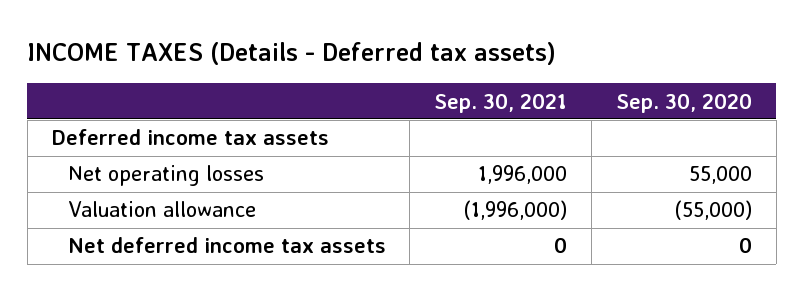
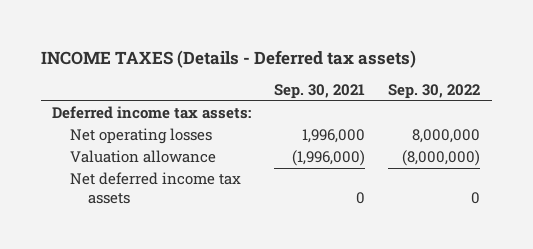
[615,92,752,113] Sep. 30, 2020 -> none
none -> [388,83,481,99] Sep. 30, 2022
[51,129,329,146] Deferred income tax assets -> [52,106,252,120] Deferred income tax assets:

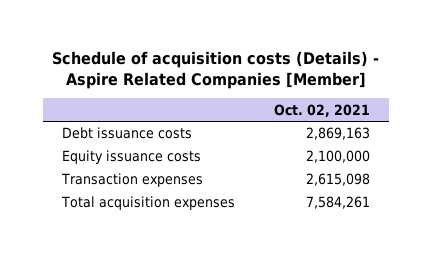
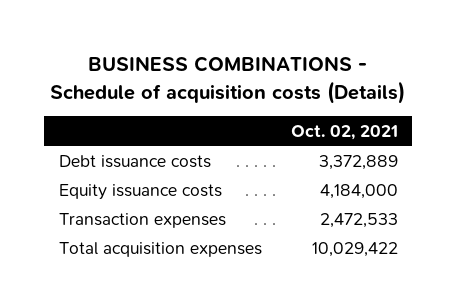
[51,50,379,89] Schedule of acquisition costs (Details) - Aspire Related Companies [Member] -> [50,56,406,104] BUSINESS COMBINATIONS - Schedule of acquisition costs (Details)
[305,127,370,141] 2,869,163 -> [318,154,398,170] 3,372,889
[305,150,370,164] 2,100,000 -> [319,183,398,199] 4,184,000
[305,173,370,187] 2,615,098 -> [319,212,398,228] 2,472,533
[305,196,370,210] 7,584,261 -> [311,241,398,257] 10,029,422

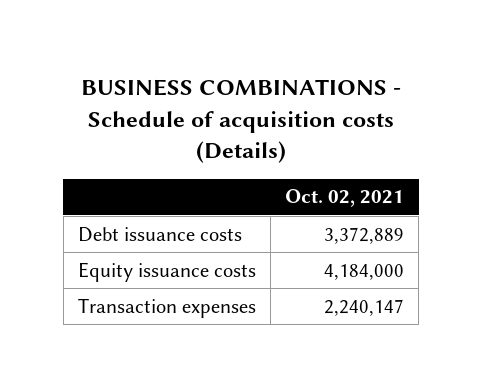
[58,241,262,257] Total acquisition expenses -> none
[319,212,398,228] 2,472,533 -> [324,298,405,316] 2,240,147

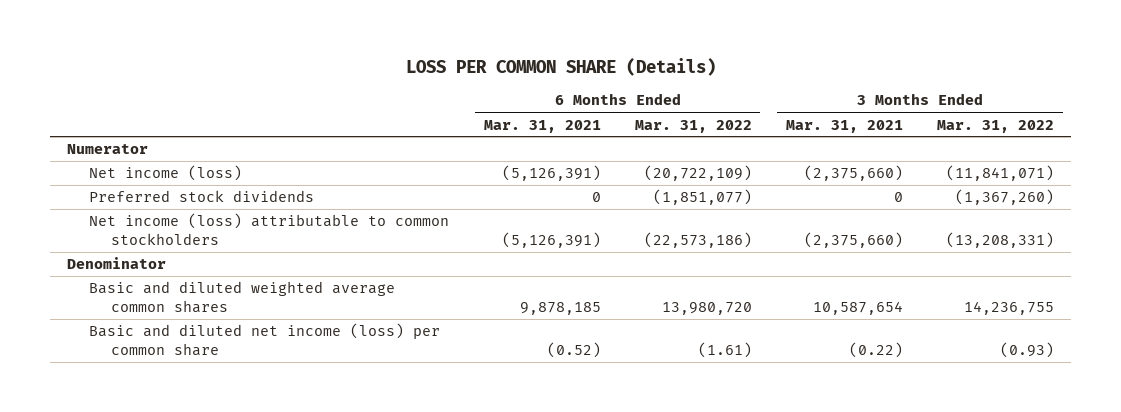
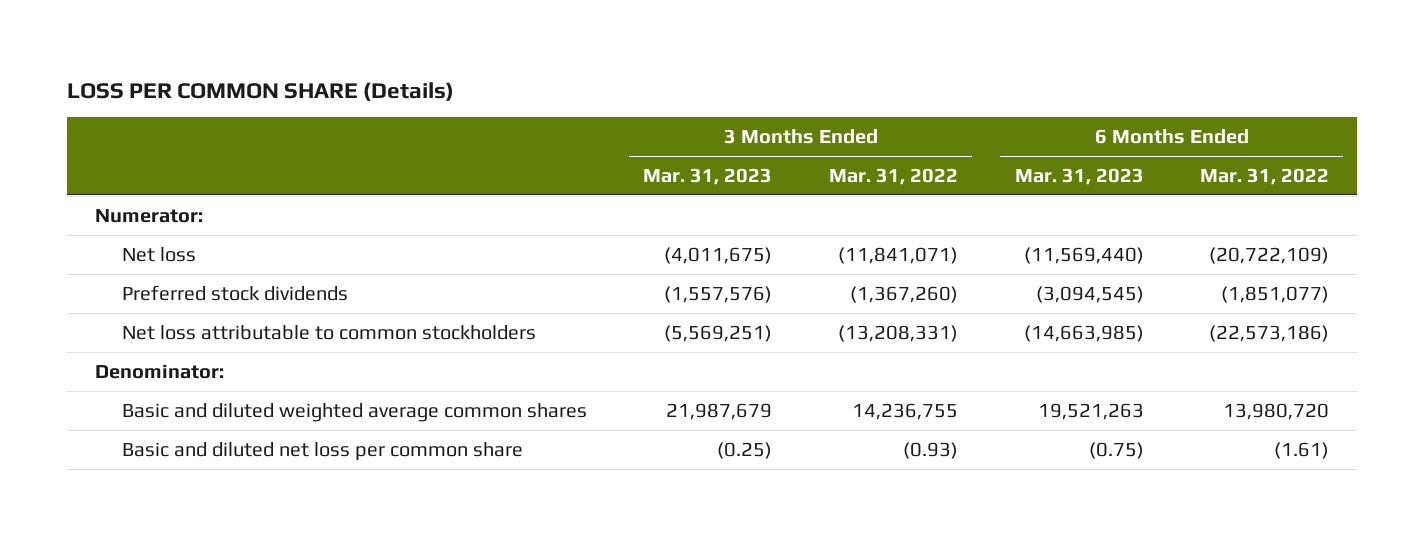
[483,119,601,133] Mar. 31, 2021 -> none
[785,119,903,133] Mar. 31, 2021 -> none
none -> [643,167,773,185] Mar. 31, 2023
none -> [1014,167,1144,185] Mar. 31, 2023
[67,144,149,155] Numerator -> [95,208,204,223] Numerator:
[89,165,243,182] Net income (loss) -> [121,246,196,262] Net loss
[89,213,450,246] Net income (loss) attributable to common stockholders -> [121,324,536,340] Net loss attributable to common stockholders
[67,257,167,270] Denominator -> [95,363,225,379] Denominator:
[89,323,441,357] Basic and diluted net income (loss) per common share -> [121,441,523,461] Basic and diluted net loss per common share

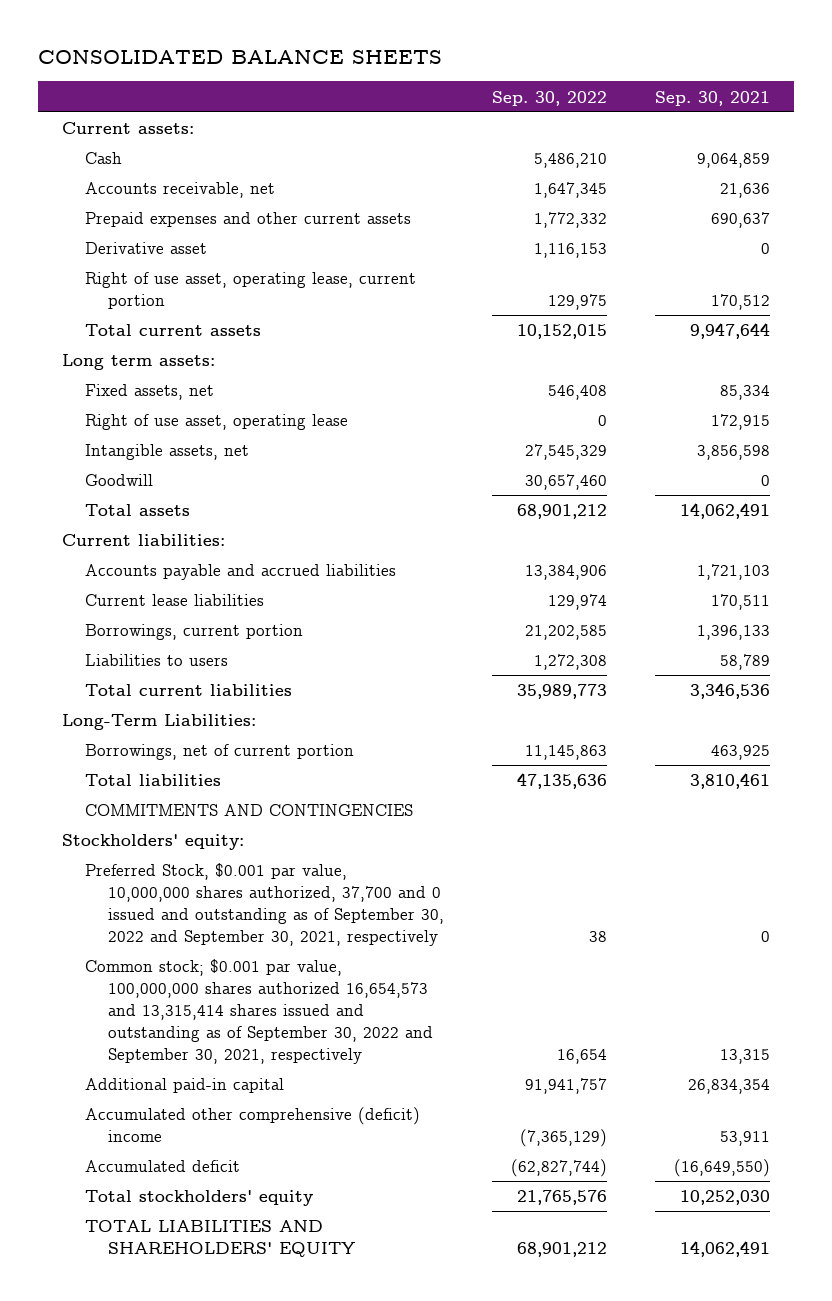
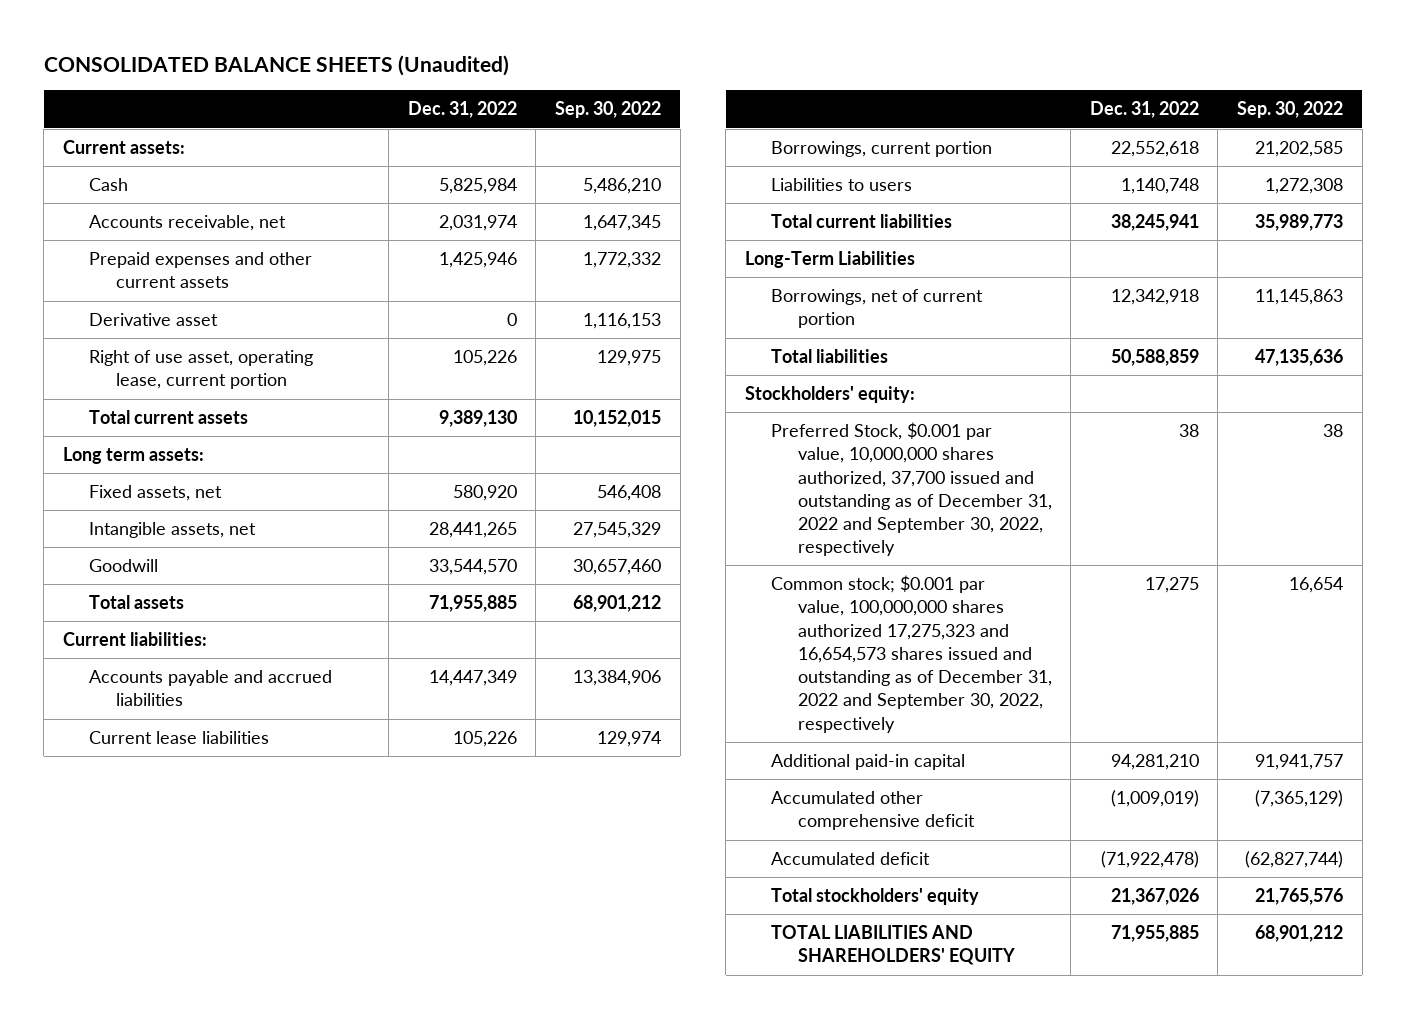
[37,50,442,65] CONSOLIDATED BALANCE SHEETS -> [43,54,509,76] CONSOLIDATED BALANCE SHEETS (Unaudited)
[655,90,771,106] Sep. 30, 2021 -> none
none -> [407,101,517,119] Dec. 31, 2022
[84,414,348,431] Right of use asset, operating lease -> none
[61,714,256,731] Long-Term Liabilities: -> [744,251,915,269] Long-Term Liabilities
[84,804,413,817] COMMITMENTS AND CONTINGENCIES -> none
[84,863,444,946] Preferred Stock, $0.001 par value, 10,000,000 shares authorized, 37,700 and 0 issued and outstanding as of September 30, 2022 and September 30, 2021, respectively -> [771,422,1052,557] Preferred Stock, $0.001 par value, 10,000,000 shares authorized, 37,700 issued and outstanding as of December 31, 2022 and September 30, 2022, respectively
[84,959,433,1064] Common stock; $0.001 par value, 100,000,000 shares authorized 16,654,573 and 13,315,414 shares issued and outstanding as of September 30, 2022 and September 30, 2021, respectively -> [771,575,1052,733] Common stock; $0.001 par value, 100,000,000 shares authorized 17,275,323 and 16,654,573 shares issued and outstanding as of December 31, 2022 and September 30, 2022, respectively
[84,1107,420,1143] Accumulated other comprehensive (deficit) income -> [771,791,975,831] Accumulated other comprehensive deficit

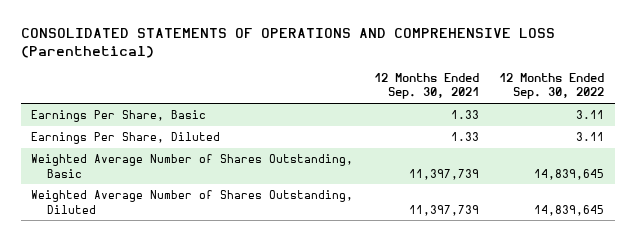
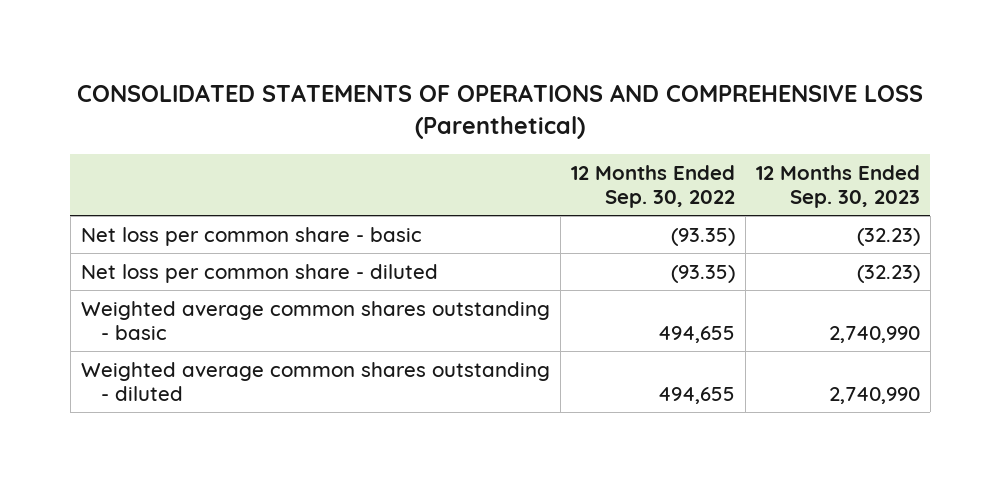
[373,73,479,100] 12 Months Ended Sep. 30, 2021 -> none
none -> [755,164,920,208] 12 Months Ended Sep. 30, 2023
[31,110,207,123] Earnings Per Share, Basic -> [80,226,422,246] Net loss per common share - basic
[576,110,605,120] 3.11 -> [670,227,735,246] (93.35)
[31,132,221,145] Earnings Per Share, Diluted -> [80,263,438,283] Net loss per common share - diluted
[576,132,605,142] 3.11 -> [670,264,735,283] (93.35)
[31,154,354,178] Weighted Average Number of Shares Outstanding, Basic -> [80,300,550,340] Weighted average common shares outstanding - basic
[534,168,605,180] 14,839,645 -> [657,325,735,343] 494,655
[31,190,354,214] Weighted Average Number of Shares Outstanding, Diluted -> [80,361,550,401] Weighted average common shares outstanding - diluted
[534,204,605,216] 14,839,645 -> [657,386,735,404] 494,655

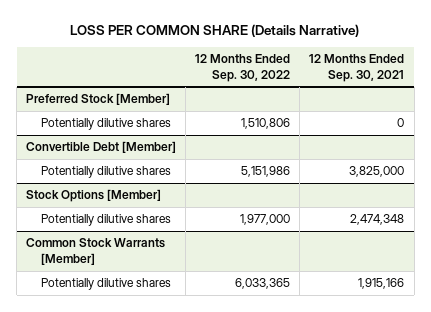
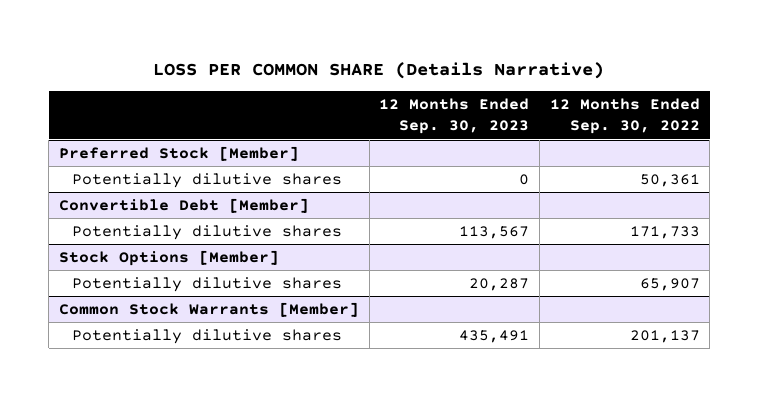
[309,54,405,82] 12 Months Ended Sep. 30, 2021 -> none
none -> [379,98,530,135] 12 Months Ended Sep. 30, 2023
[241,118,291,130] 1,510,806 -> [639,174,700,188] 50,361
[241,166,291,178] 5,151,986 -> [629,226,700,240] 171,733
[240,214,291,226] 1,977,000 -> [639,278,700,292] 65,907
[235,278,291,290] 6,033,365 -> [629,330,700,344] 201,137

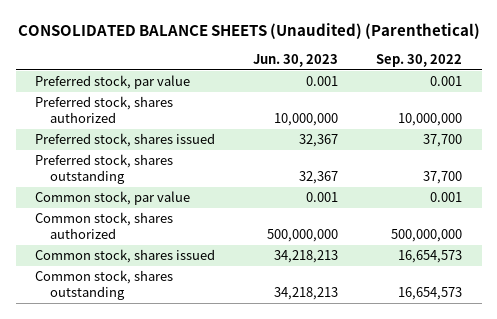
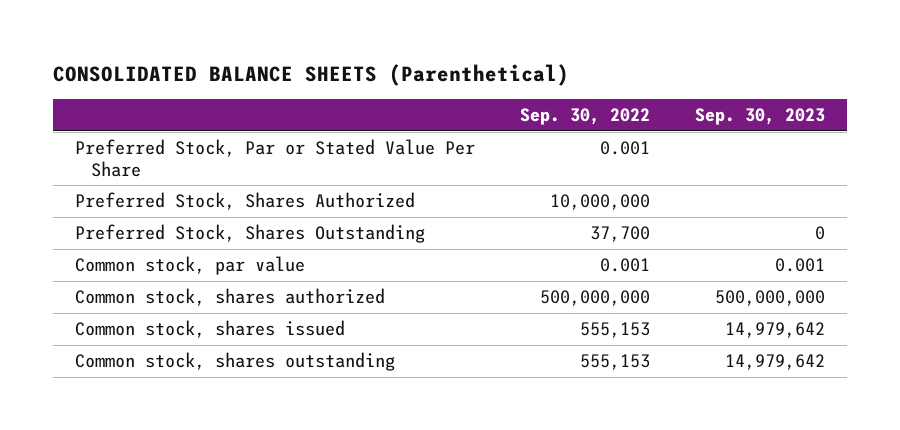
[17,22,480,39] CONSOLIDATED BALANCE SHEETS (Unaudited) (Parenthetical) -> [52,63,569,86] CONSOLIDATED BALANCE SHEETS (Parenthetical)
[253,54,339,68] Jun. 30, 2023 -> none
none -> [694,107,825,125] Sep. 30, 2023
[34,133,215,148] Preferred stock, shares issued -> none
[34,75,190,90] Preferred stock, par value -> [75,139,476,177] Preferred Stock, Par or Stated Value Per Share
[34,96,173,124] Preferred stock, shares authorized -> [75,192,416,211] Preferred Stock, Shares Authorized
[34,154,173,185] Preferred stock, shares outstanding -> [75,224,426,244] Preferred Stock, Shares Outstanding
[398,250,463,264] 16,654,573 -> [579,322,650,339] 555,153
[398,287,463,301] 16,654,573 -> [579,354,650,371] 555,153

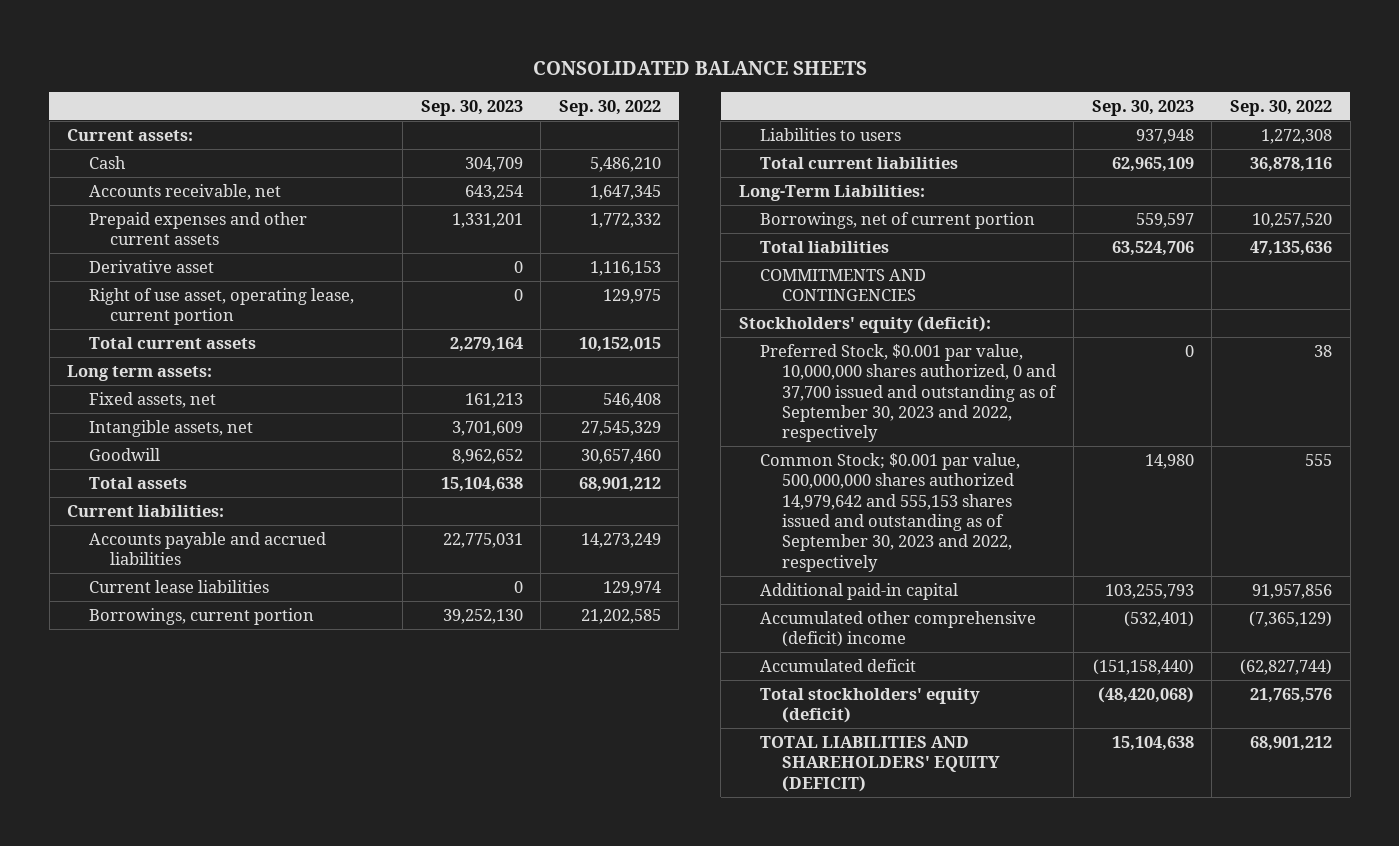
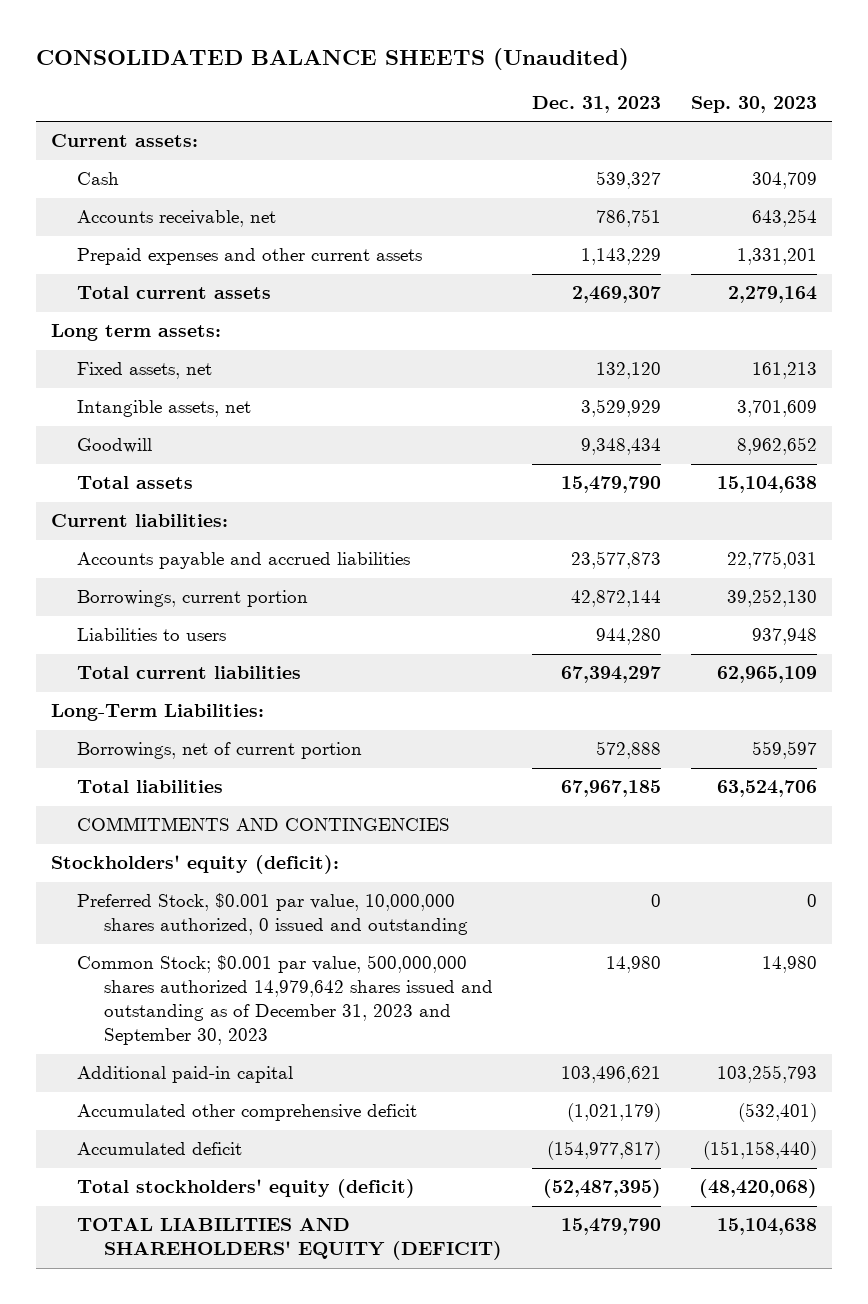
[532,61,867,76] CONSOLIDATED BALANCE SHEETS -> [35,47,629,70] CONSOLIDATED BALANCE SHEETS (Unaudited)
[558,99,661,116] Sep. 30, 2022 -> none
none -> [531,95,661,113] Dec. 31, 2023
[88,260,214,274] Derivative asset -> none
[88,288,354,326] Right of use asset, operating lease, current portion -> none
[88,580,269,594] Current lease liabilities -> none
[760,344,1057,443] Preferred Stock, $0.001 par value, 10,000,000 shares authorized, 0 and 37,700 issued and outstanding as of September 30, 2023 and 2022, respectively -> [77,893,468,936] Preferred Stock, $0.001 par value, 10,000,000 shares authorized, 0 issued and outstanding
[760,453,1021,572] Common Stock; $0.001 par value, 500,000,000 shares authorized 14,979,642 and 555,153 shares issued and outstanding as of September 30, 2023 and 2022, respectively -> [77,955,493,1046] Common Stock; $0.001 par value, 500,000,000 shares authorized 14,979,642 shares issued and outstanding as of December 31, 2023 and September 30, 2023
[760,611,1037,648] Accumulated other comprehensive (deficit) income -> [77,1104,418,1122] Accumulated other comprehensive deficit

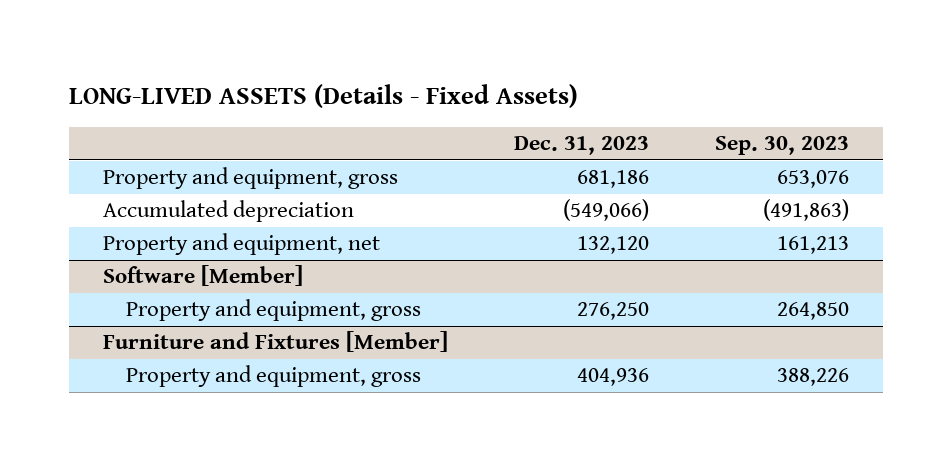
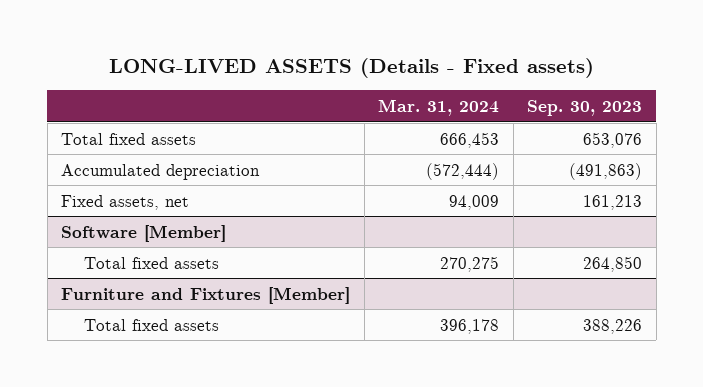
[69,84,579,109] LONG-LIVED ASSETS (Details - Fixed Assets) -> [108,58,594,79] LONG-LIVED ASSETS (Details - Fixed assets)
[514,136,650,156] Dec. 31, 2023 -> none
none -> [378,98,500,116] Mar. 31, 2024
[102,167,398,190] Property and equipment, gross -> [61,132,197,145] Total fixed assets
[102,233,380,256] Property and equipment, net -> [61,194,190,210] Fixed assets, net
[126,299,422,322] Property and equipment, gross -> [84,256,220,269] Total fixed assets
[126,365,422,388] Property and equipment, gross -> [84,318,220,331] Total fixed assets

